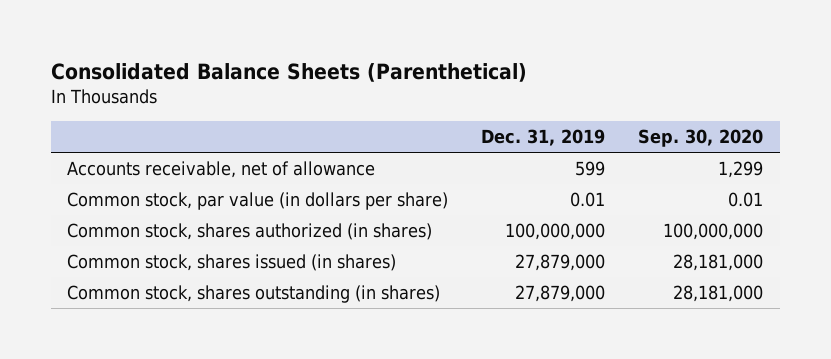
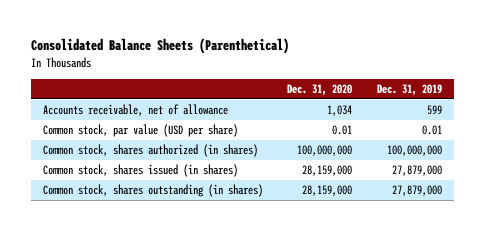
[638,129,764,148] Sep. 30, 2020 -> none
none -> [287,84,353,97] Dec. 31, 2020
[67,192,449,211] Common stock, par value (in dollars per share) -> [43,124,239,138] Common stock, par value (USD per share)

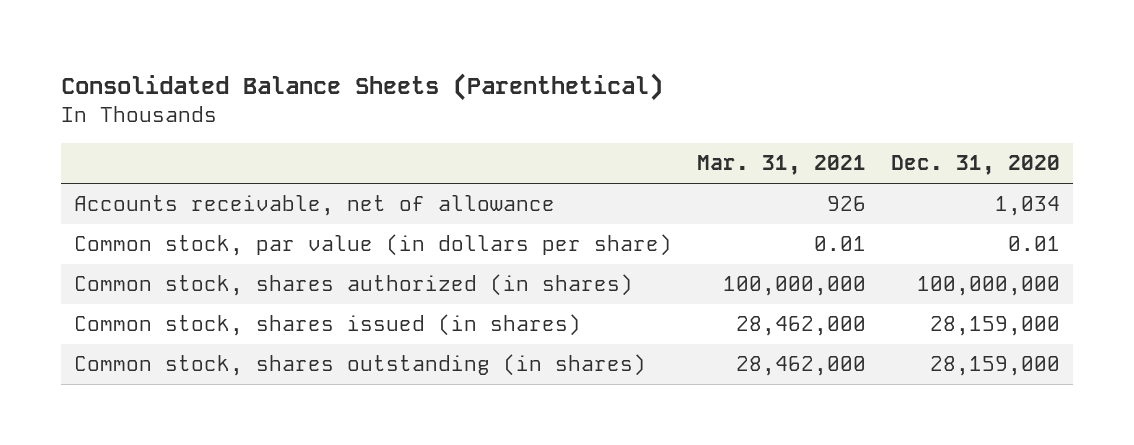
[376,84,442,97] Dec. 31, 2019 -> none
none -> [697,155,867,176] Mar. 31, 2021
[43,124,239,138] Common stock, par value (USD per share) -> [73,234,672,257] Common stock, par value (in dollars per share)

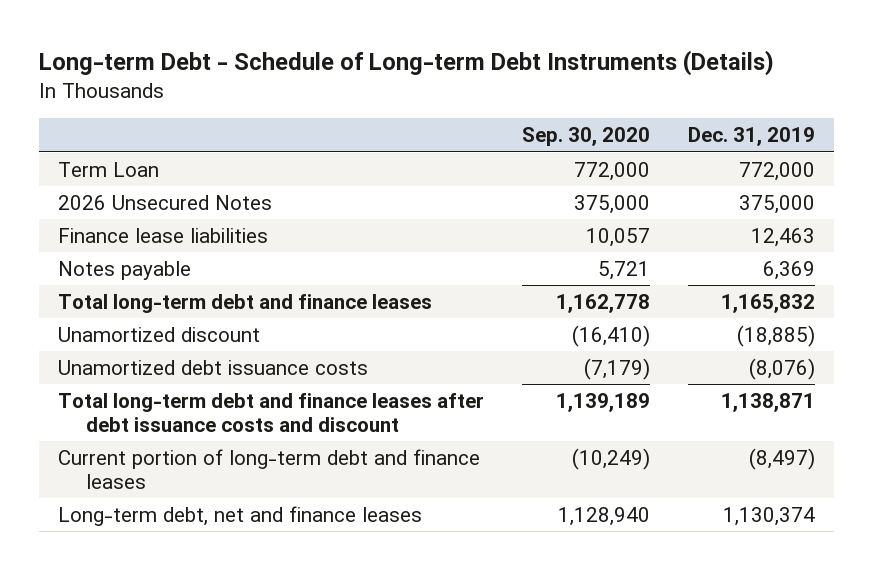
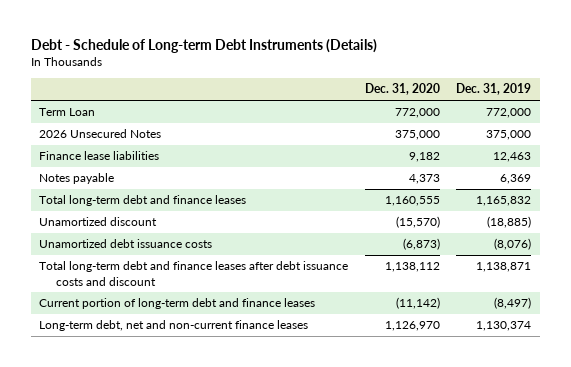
[38,50,774,77] Long-term Debt - Schedule of Long-term Debt Instruments (Details) -> [31,38,378,53] Debt - Schedule of Long-term Debt Instruments (Details)
[521,127,650,147] Sep. 30, 2020 -> none
none -> [364,83,440,96] Dec. 31, 2020
[57,505,422,526] Long-term debt, net and finance leases -> [39,320,309,332] Long-term debt, net and non-current finance leases

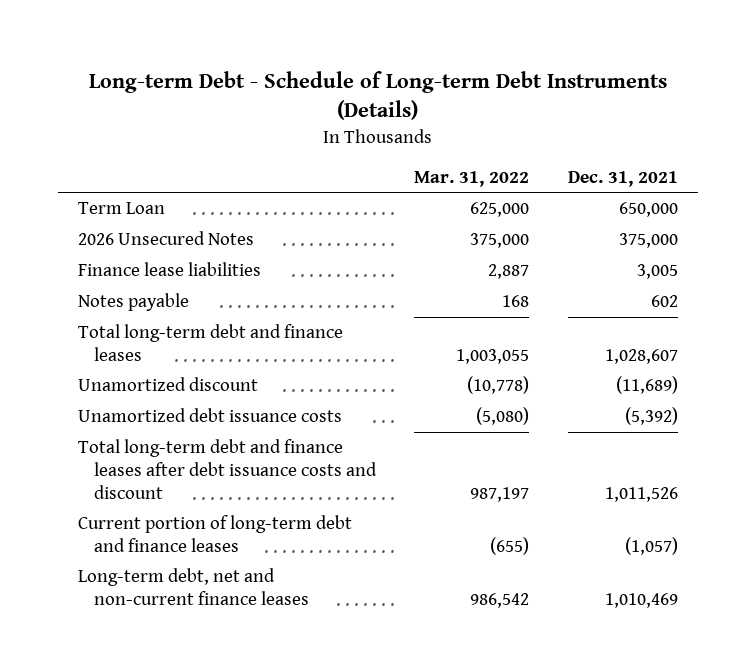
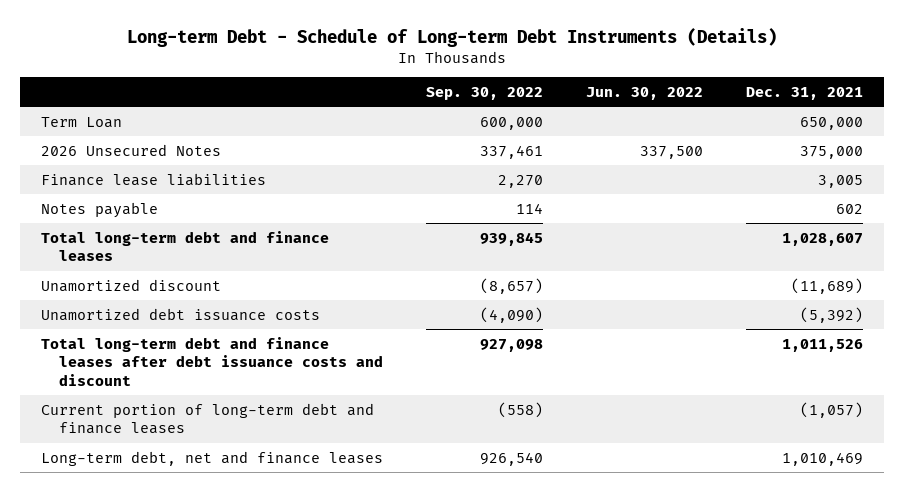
[414,170,530,187] Mar. 31, 2022 -> none
none -> [426,86,544,100] Sep. 30, 2022
none -> [586,86,704,100] Jun. 30, 2022
[77,568,309,605] Long-term debt, net and non-current finance leases -> [41,450,384,466] Long-term debt, net and finance leases

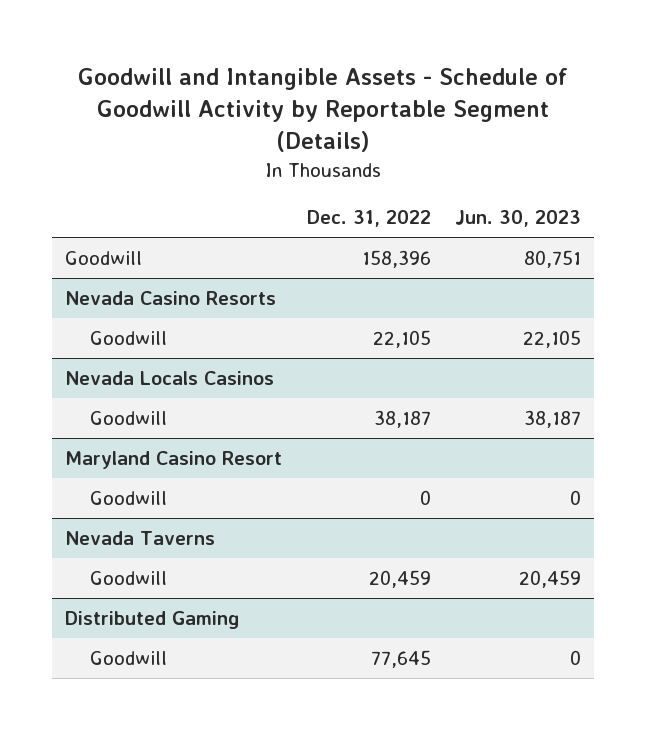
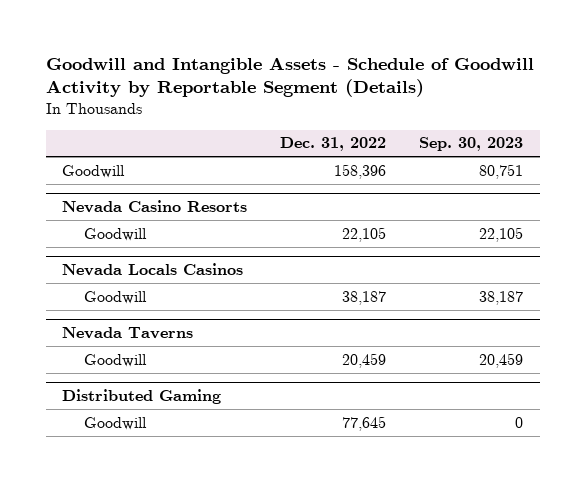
[455,210,582,228] Jun. 30, 2023 -> none
none -> [419,137,524,152] Sep. 30, 2023
[64,451,282,470] Maryland Casino Resort -> none
[90,491,168,506] Goodwill -> none

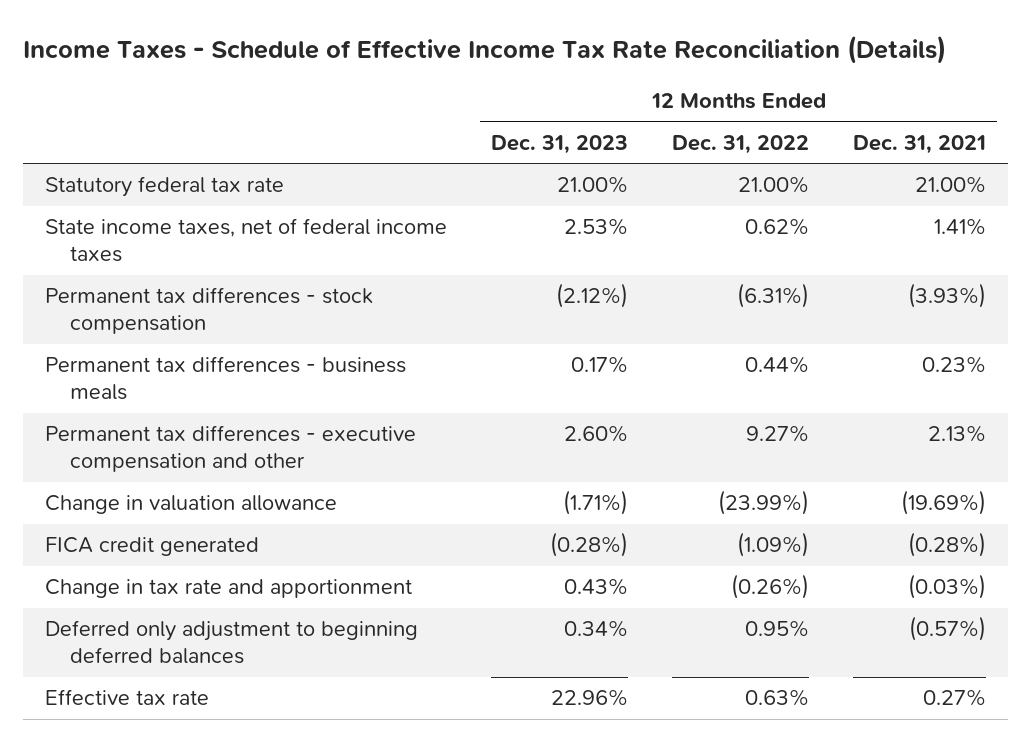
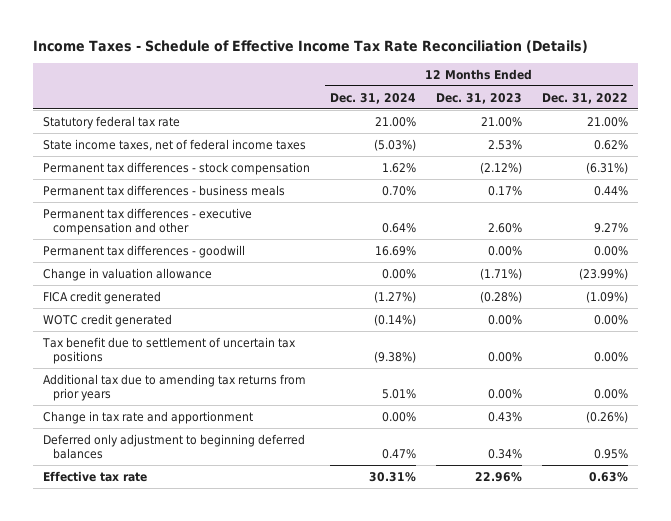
[852,134,986,154] Dec. 31, 2021 -> none
none -> [330,92,417,104] Dec. 31, 2024
none -> [42,244,245,258] Permanent tax differences - goodwill
none -> [42,313,172,327] WOTC credit generated
none -> [41,336,296,364] Tax benefit due to settlement of uncertain tax positions
none -> [42,373,306,401] Additional tax due to amending tax returns from prior years

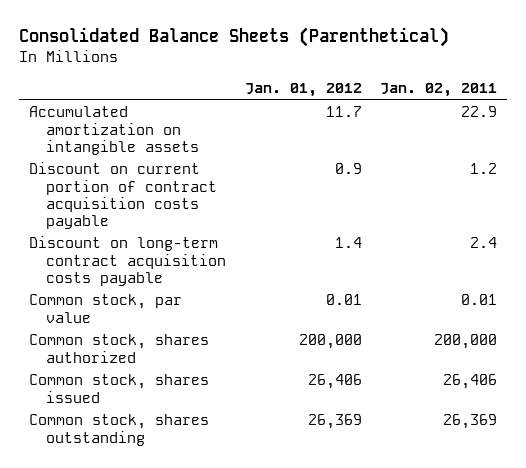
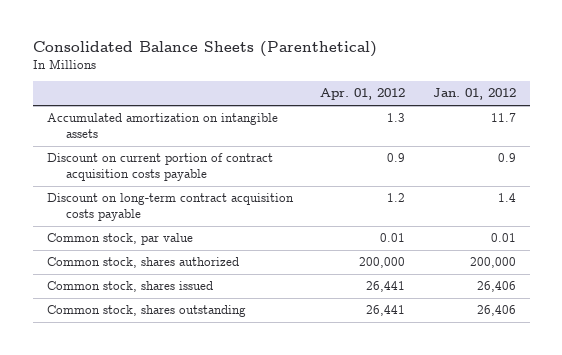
[380,83,498,98] Jan. 02, 2011 -> none
none -> [320,88,406,101] Apr. 01, 2012
[307,414,362,430] 26,369 -> [476,305,516,317] 26,406

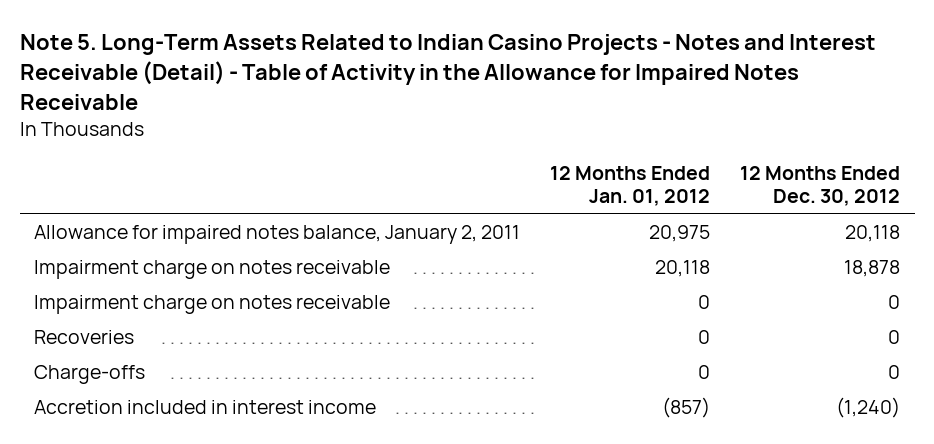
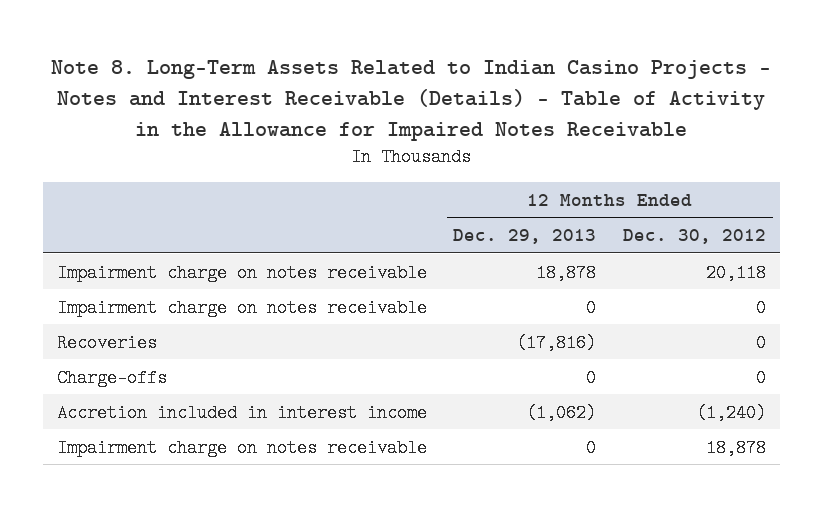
[19,33,876,110] Note 5. Long-Term Assets Related to Indian Casino Projects - Notes and Interest Receivable (Detail) - Table of Activity in the Allowance for Impaired Notes Receivable -> [51,59,772,141] Note 8. Long-Term Assets Related to Indian Casino Projects - Notes and Interest Receivable (Details) - Table of Activity in the Allowance for Impaired Notes Receivable
[550,165,711,206] 12 Months Ended Jan. 01, 2012 -> none
none -> [453,229,597,245] Dec. 29, 2013
[34,224,521,244] Allowance for impaired notes balance, January 2, 2011 -> [56,263,427,282] Impairment charge on notes receivable
[34,259,391,279] Impairment charge on notes receivable -> [56,438,427,457] Impairment charge on notes receivable

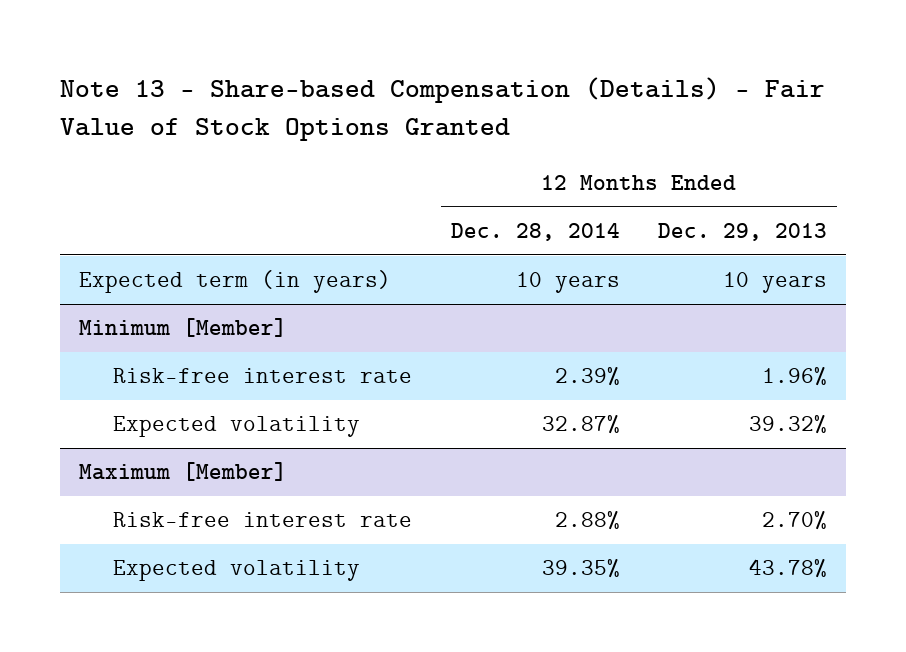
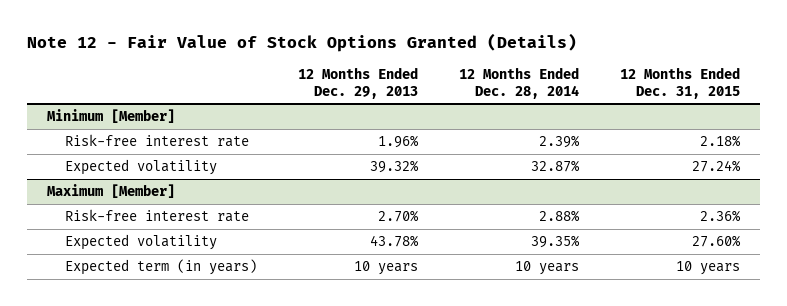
[59,77,825,141] Note 13 - Share-based Compensation (Details) - Fair Value of Stock Options Granted -> [26,32,577,52] Note 12 - Fair Value of Stock Options Granted (Details)
none -> [619,66,740,99] 12 Months Ended Dec. 31, 2015
[79,270,392,294] Expected term (in years) -> none
none -> [65,259,258,276] Expected term (in years)

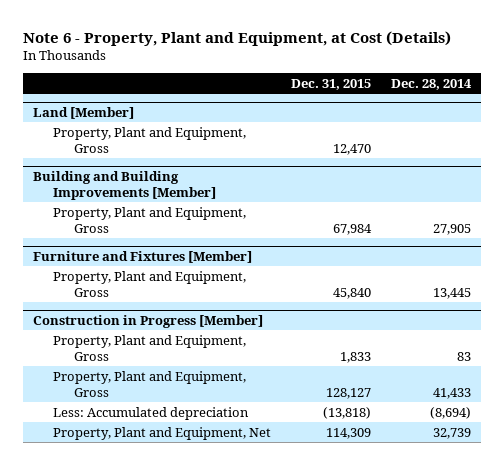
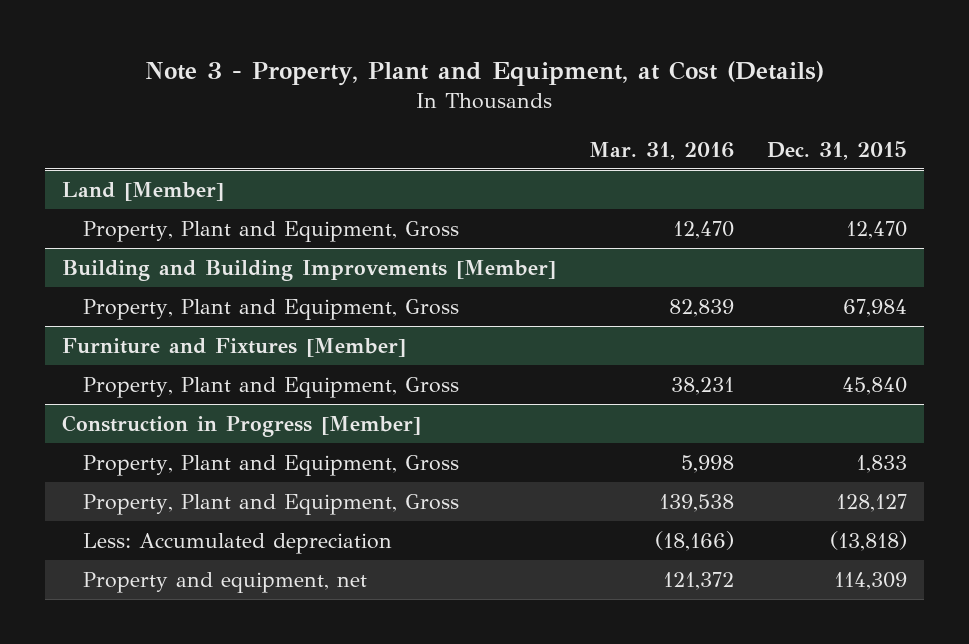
[22,30,451,46] Note 6 - Property, Plant and Equipment, at Cost (Details) -> [145,60,825,86] Note 3 - Property, Plant and Equipment, at Cost (Details)
[391,79,473,91] Dec. 28, 2014 -> none
none -> [588,141,734,160] Mar. 31, 2016
[53,426,272,440] Property, Plant and Equipment, Net -> [83,572,368,594] Property and equipment, net

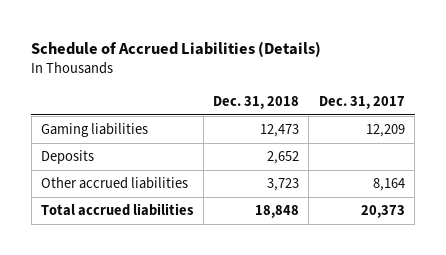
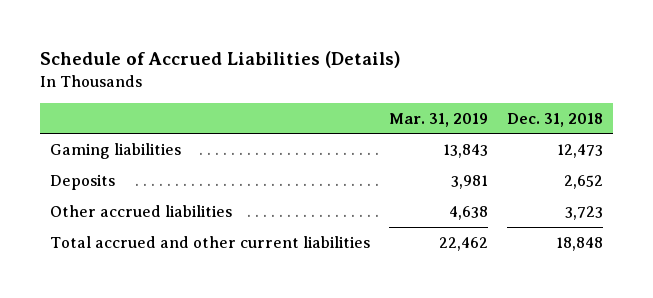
[318,95,405,109] Dec. 31, 2017 -> none
none -> [388,112,488,127] Mar. 31, 2019
[41,203,195,217] Total accrued liabilities -> [49,235,370,248] Total accrued and other current liabilities

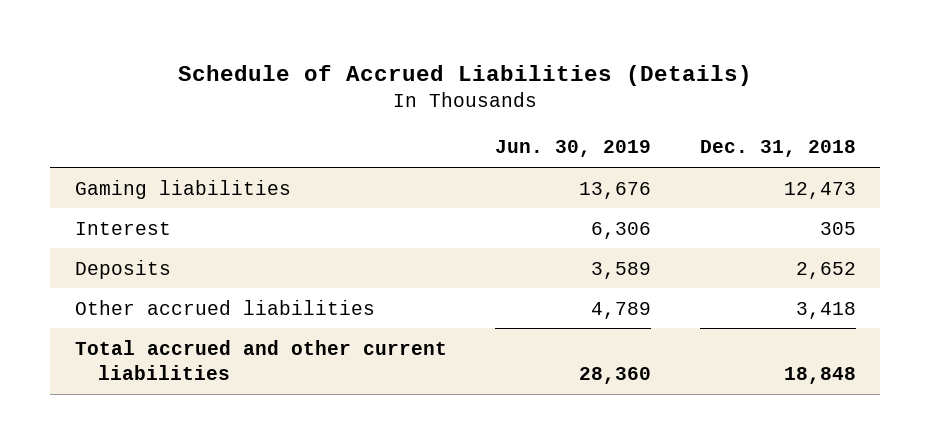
[388,112,488,127] Mar. 31, 2019 -> none
none -> [495,140,652,158] Jun. 30, 2019
none -> [74,221,171,235] Interest
[565,205,604,220] 3,723 -> [795,301,856,319] 3,418

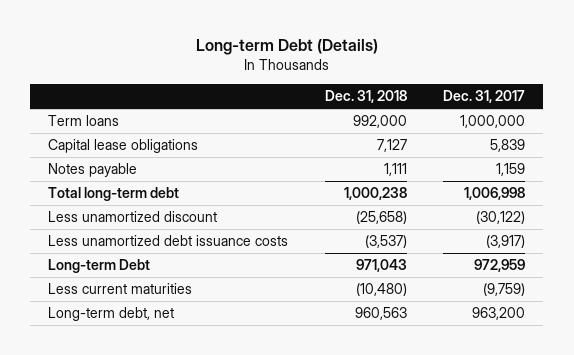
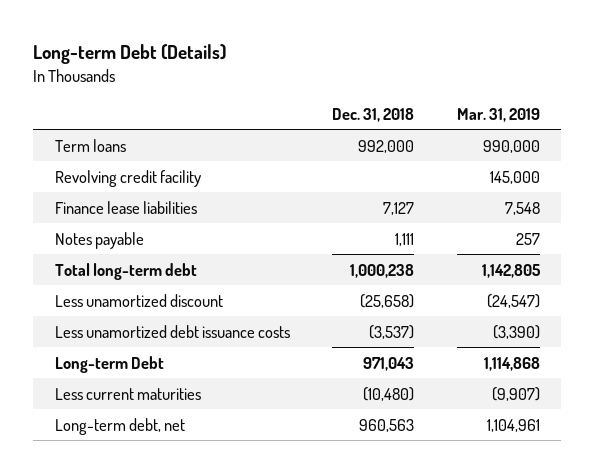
[443,89,526,103] Dec. 31, 2017 -> none
none -> [456,107,540,122] Mar. 31, 2019
none -> [54,169,201,187] Revolving credit facility
[48,139,199,154] Capital lease obligations -> [54,200,197,214] Finance lease liabilities

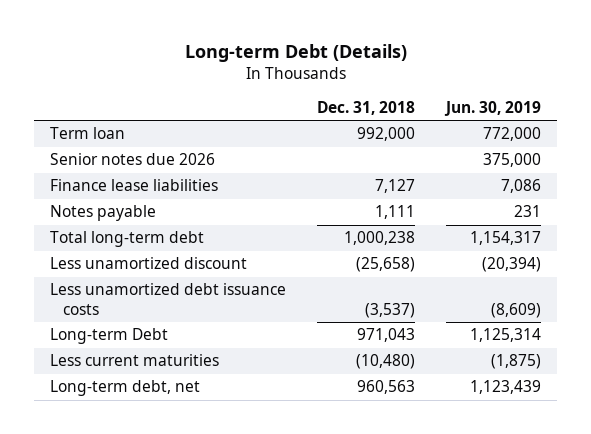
[456,107,540,122] Mar. 31, 2019 -> none
none -> [444,101,542,117] Jun. 30, 2019
[54,169,201,187] Revolving credit facility -> none
[54,138,126,152] Term loans -> [49,127,125,140] Term loan
none -> [49,153,215,166] Senior notes due 2026

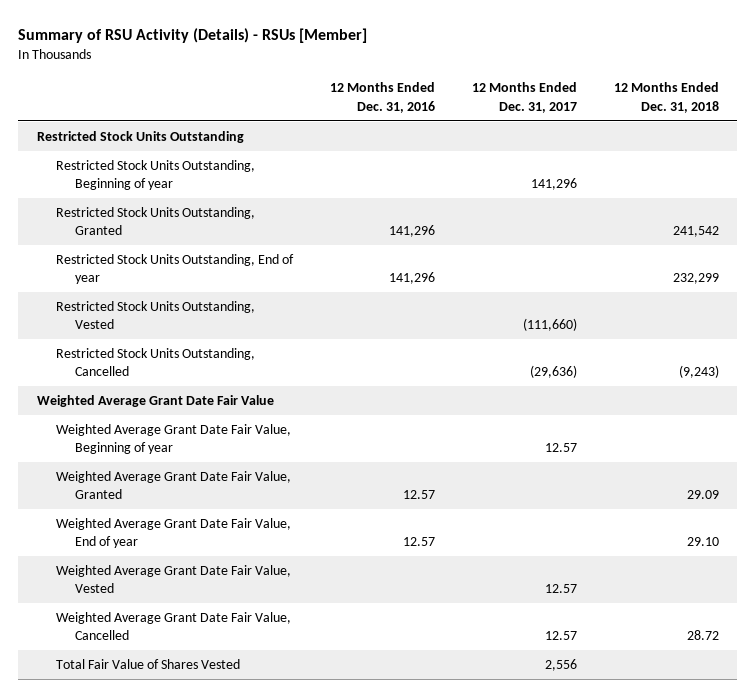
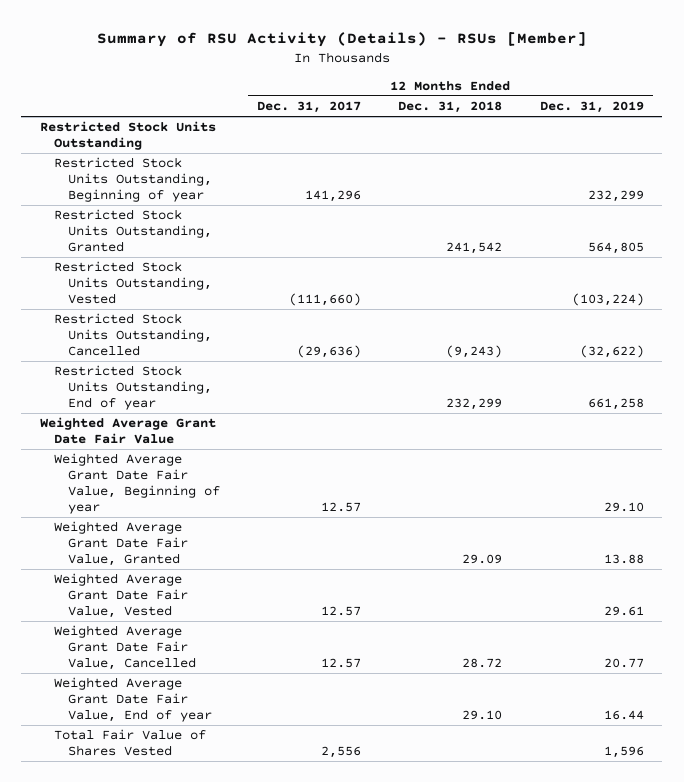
[329,82,435,113] 12 Months Ended Dec. 31, 2016 -> none
none -> [539,101,644,114] Dec. 31, 2019
[55,254,294,285] Restricted Stock Units Outstanding, End of year -> [54,365,212,411] Restricted Stock Units Outstanding, End of year
[55,518,291,549] Weighted Average Grant Date Fair Value, End of year -> [54,677,212,723] Weighted Average Grant Date Fair Value, End of year

